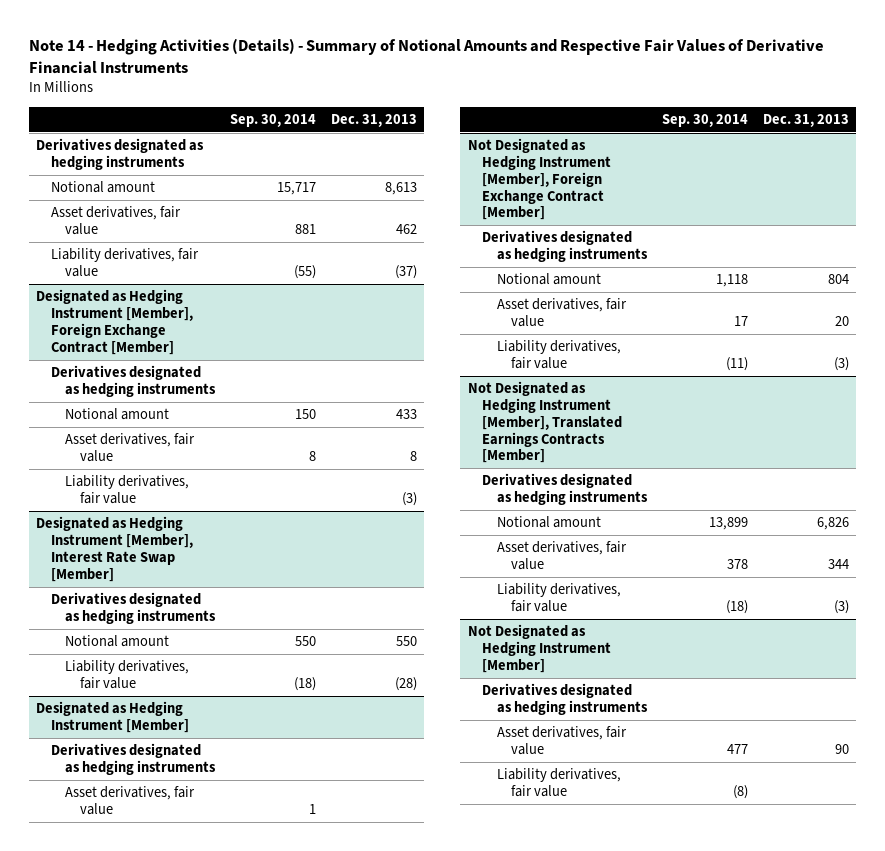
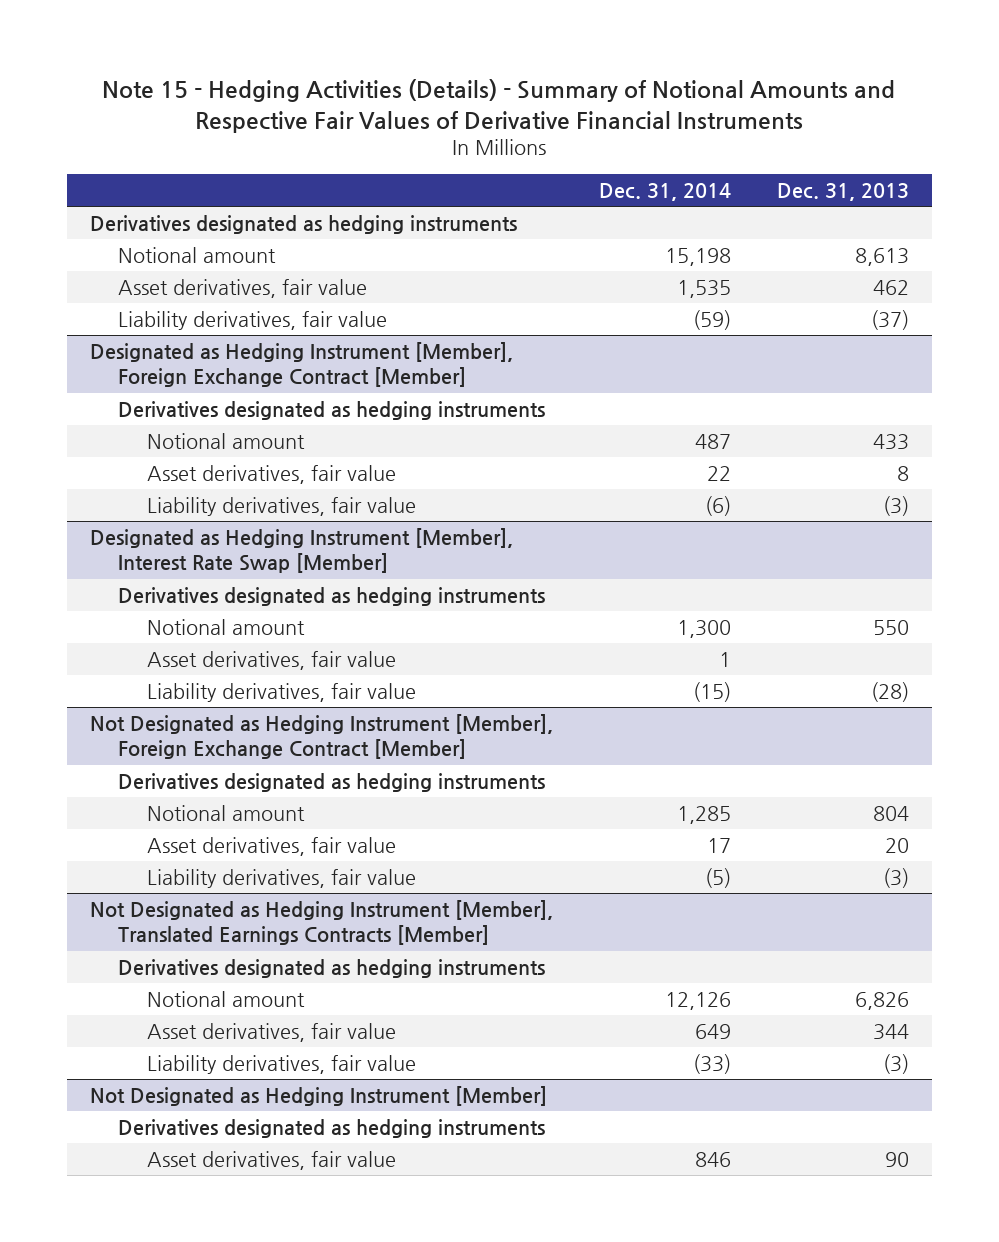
[28,37,824,75] Note 14 - Hedging Activities (Details) - Summary of Notional Amounts and Respective Fair Values of Derivative Financial Instruments -> [102,79,896,133] Note 15 - Hedging Activities (Details) - Summary of Notional Amounts and Respective Fair Values of Derivative Financial Instruments
[230,113,317,127] Sep. 30, 2014 -> none
none -> [598,182,731,201] Dec. 31, 2014
[36,701,189,734] Designated as Hedging Instrument [Member] -> none
[50,743,217,776] Derivatives designated as hedging instruments -> none
[65,660,190,690] Liability derivatives, fair value -> [146,683,416,703] Liability derivatives, fair value
[496,768,621,798] Liability derivatives, fair value -> none

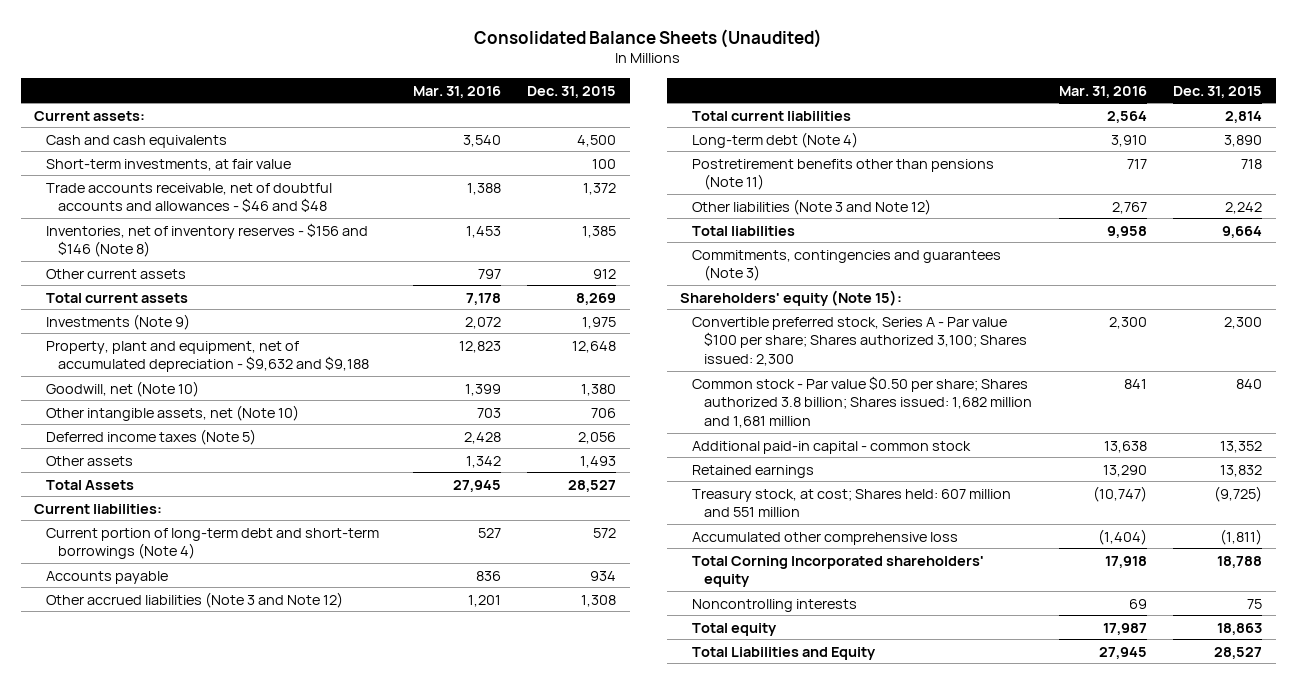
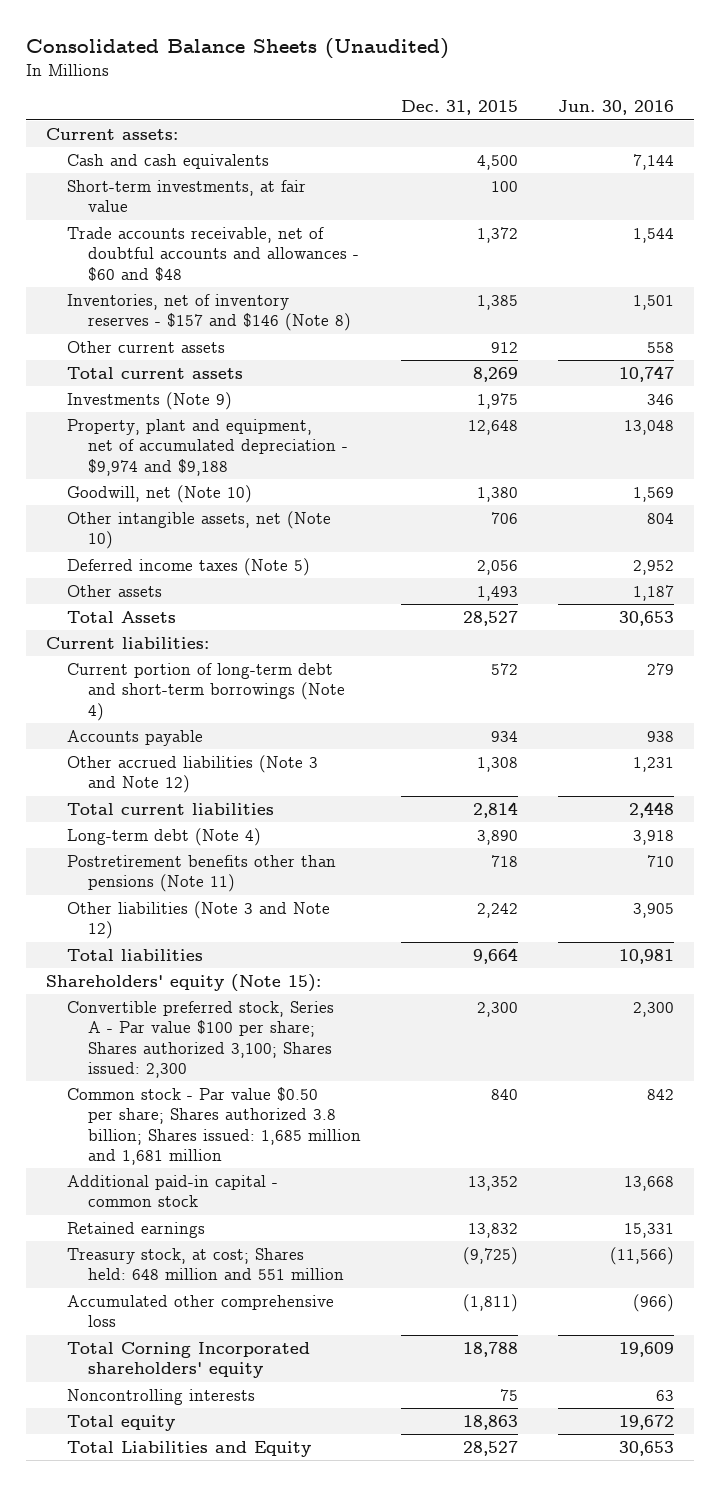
[412,85,501,98] Mar. 31, 2016 -> none
none -> [557,100,674,116] Jun. 30, 2016
[46,182,333,213] Trade accounts receivable, net of doubtful accounts and allowances - $46 and $48 -> [67,227,360,281] Trade accounts receivable, net of doubtful accounts and allowances - $60 and $48
[46,222,369,258] Inventories, net of inventory reserves - $156 and $146 (Note 8) -> [67,294,352,332] Inventories, net of inventory reserves - $157 and $146 (Note 8)
[46,340,370,373] Property, plant and equipment, net of accumulated depreciation - $9,632 and $9,188 -> [67,419,349,476] Property, plant and equipment, net of accumulated depreciation - $9,974 and $9,188
[692,249,1002,282] Commitments, contingencies and guarantees (Note 3) -> none
[692,375,1033,428] Common stock - Par value $0.50 per share; Shares authorized 3.8 billion; Shares issued: 1,682 million and 1,681 million -> [67,1087,362,1165] Common stock - Par value $0.50 per share; Shares authorized 3.8 billion; Shares issued: 1,685 million and 1,681 million
[692,488,1012,518] Treasury stock, at cost; Shares held: 607 million and 551 million -> [67,1248,345,1281] Treasury stock, at cost; Shares held: 648 million and 551 million

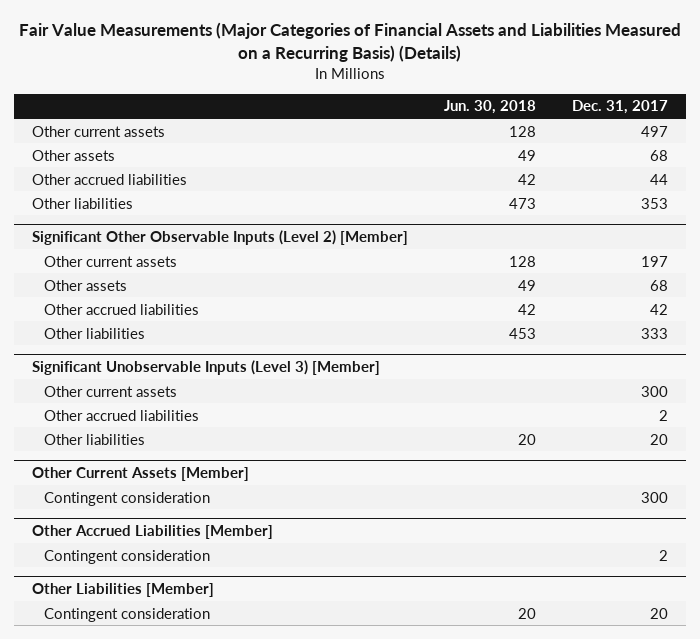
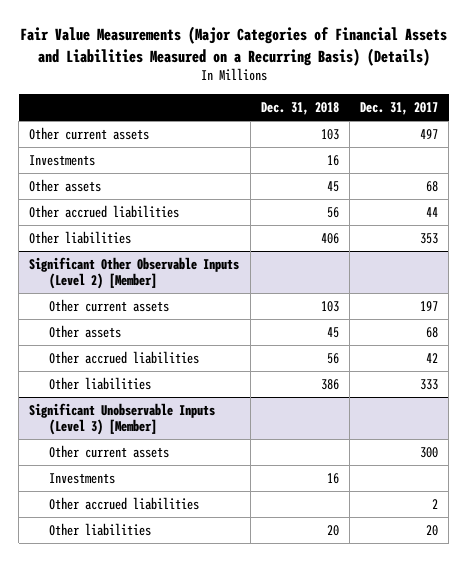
[443,100,536,115] Jun. 30, 2018 -> none
none -> [260,101,339,115] Dec. 31, 2018
none -> [29,154,96,166] Investments
none -> [49,472,116,484] Investments
[31,466,249,481] Other Current Assets [Member] -> none
[43,491,210,506] Contingent consideration -> none
[31,524,273,539] Other Accrued Liabilities [Member] -> none
[43,549,210,564] Contingent consideration -> none
[31,582,214,597] Other Liabilities [Member] -> none
[43,607,210,622] Contingent consideration -> none

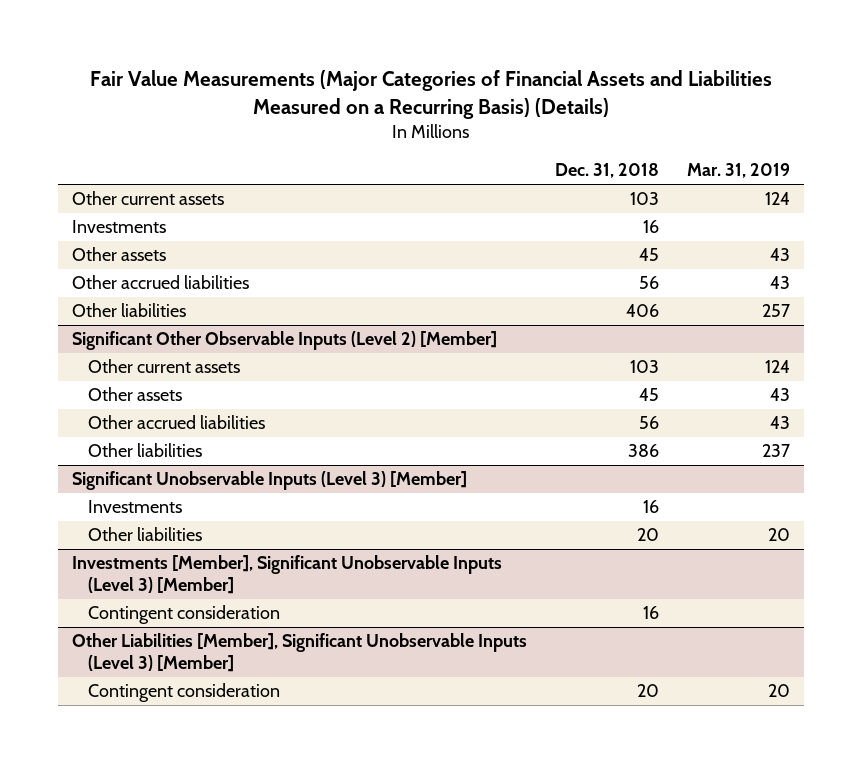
[360,101,439,115] Dec. 31, 2017 -> none
none -> [687,163,791,179] Mar. 31, 2019
[49,444,170,458] Other current assets -> none
[49,496,200,510] Other accrued liabilities -> none
none -> [71,555,502,595] Investments [Member], Significant Unobservable Inputs (Level 3) [Member]
none -> [88,605,281,625] Contingent consideration
none -> [71,633,527,673] Other Liabilities [Member], Significant Unobservable Inputs (Level 3) [Member]
none -> [88,683,281,703] Contingent consideration

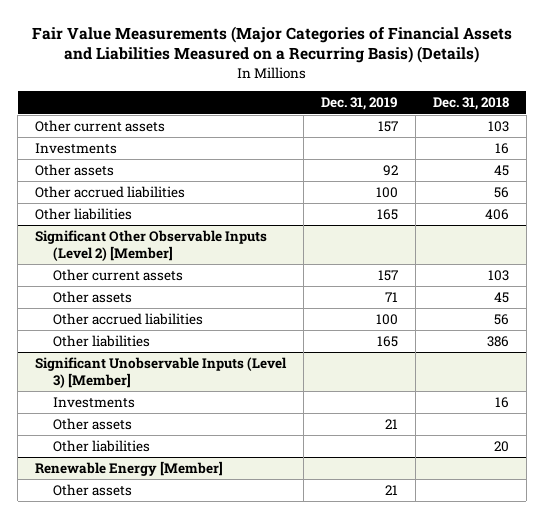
[687,163,791,179] Mar. 31, 2019 -> none
none -> [321,97,399,111] Dec. 31, 2019
none -> [52,418,132,431] Other assets
[71,555,502,595] Investments [Member], Significant Unobservable Inputs (Level 3) [Member] -> none
[88,605,281,625] Contingent consideration -> none
[71,633,527,673] Other Liabilities [Member], Significant Unobservable Inputs (Level 3) [Member] -> none
[88,683,281,703] Contingent consideration -> none
none -> [35,461,224,477] Renewable Energy [Member]
none -> [52,484,132,497] Other assets

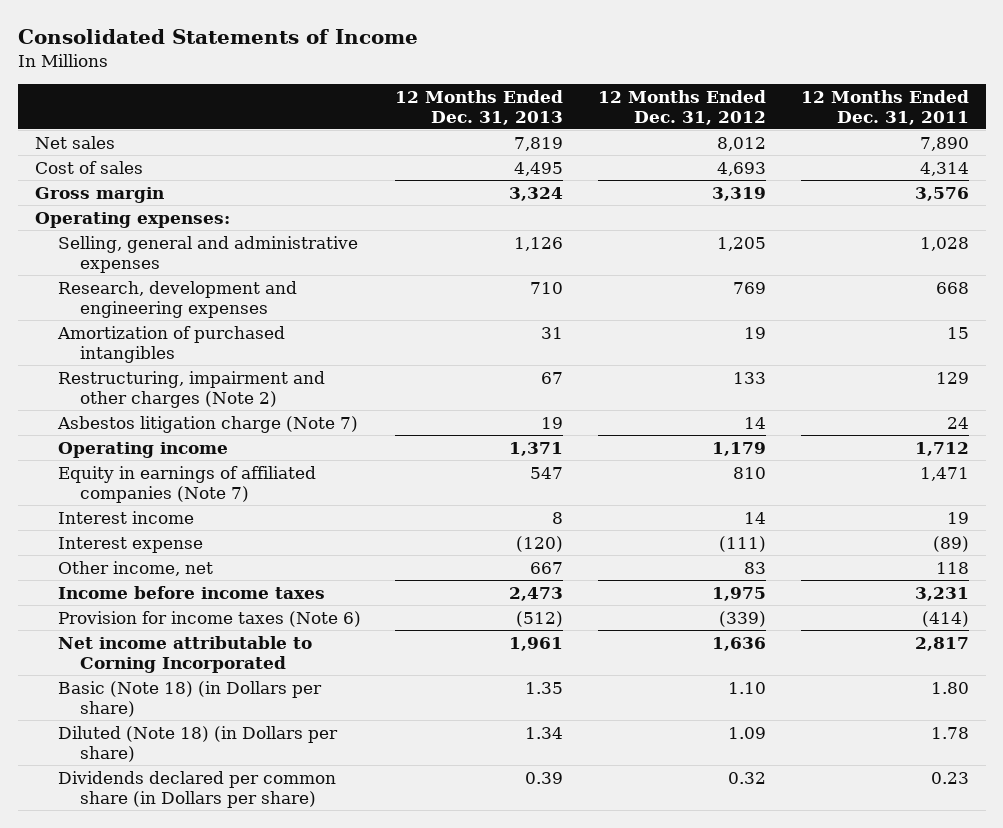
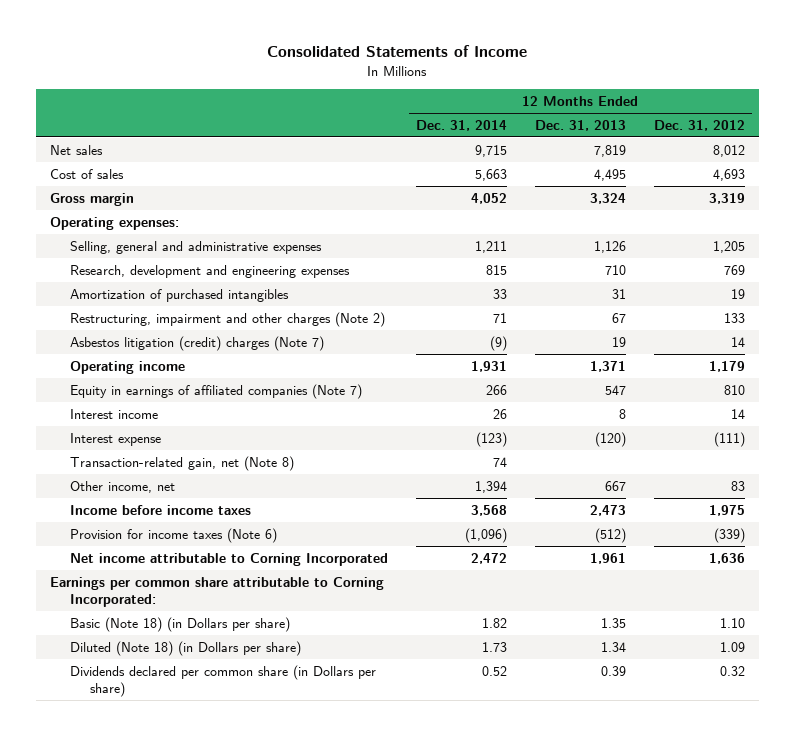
[800,89,969,125] 12 Months Ended Dec. 31, 2011 -> none
none -> [415,119,507,131] Dec. 31, 2014
[56,415,358,433] Asbestos litigation charge (Note 7) -> [69,335,324,351] Asbestos litigation (credit) charges (Note 7)
none -> [69,455,294,471] Transaction-related gain, net (Note 8)
none -> [49,576,384,607] Earnings per common share attributable to Corning Incorporated:

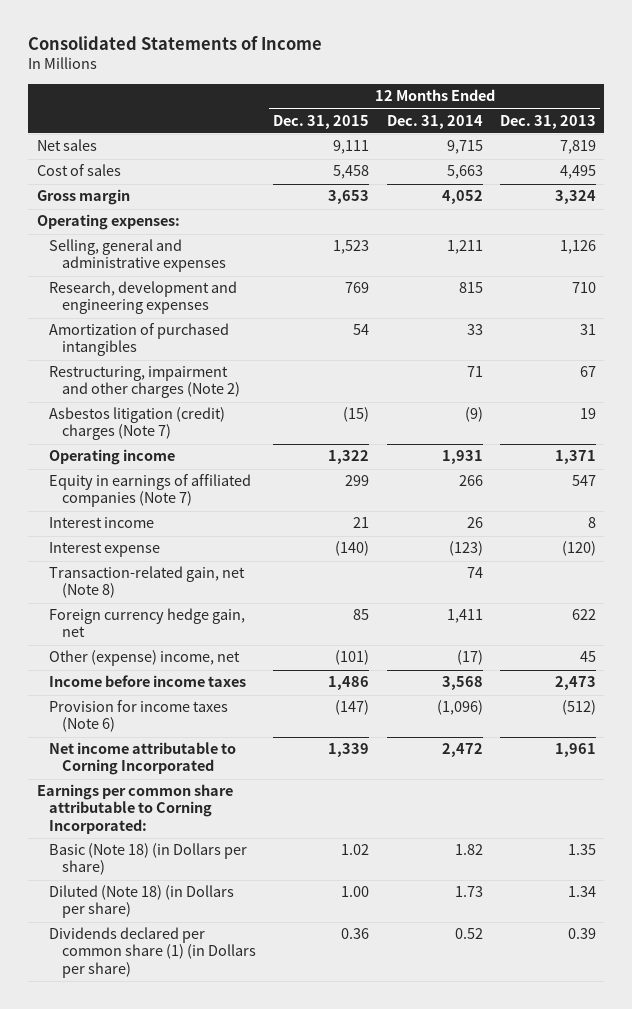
[653,119,745,131] Dec. 31, 2012 -> none
none -> [273,114,370,129] Dec. 31, 2015
none -> [49,608,246,638] Foreign currency hedge gain, net
[69,480,175,493] Other income, net -> [49,650,241,667] Other (expense) income, net
[474,480,507,493] 1,394 -> [456,650,483,666] (17)
[604,480,626,491] 667 -> [579,651,596,663] 45
[69,664,376,697] Dividends declared per common share (in Dollars per share) -> [49,927,257,978] Dividends declared per common share (1) (in Dollars per share)

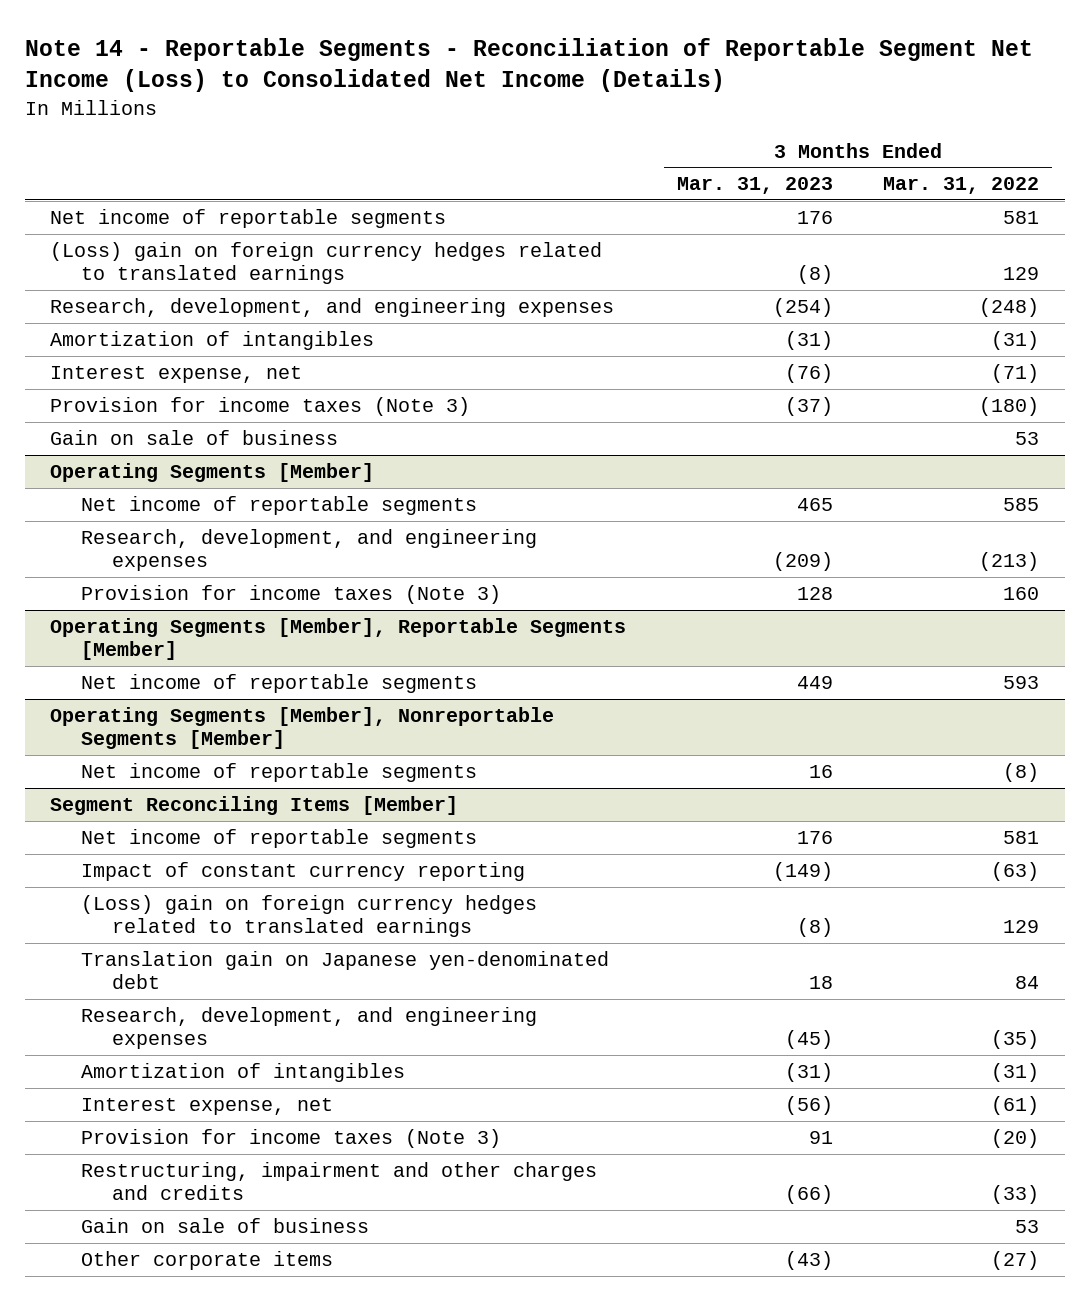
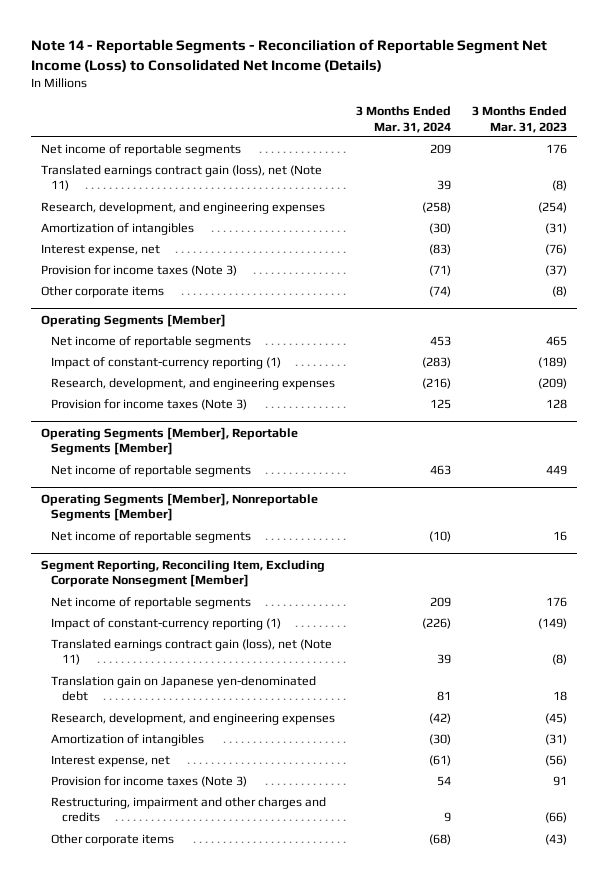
[883,177,1040,195] Mar. 31, 2022 -> none
none -> [356,105,452,133] 3 Months Ended Mar. 31, 2024
[50,241,603,285] (Loss) gain on foreign currency hedges related to translated earnings -> [41,164,323,192] Translated earnings contract gain (loss), net (Note 11)
[50,429,339,445] Gain on sale of business -> none
none -> [41,285,165,298] Other corporate items
none -> [51,356,282,369] Impact of constant-currency reporting (1)
[50,795,459,815] Segment Reconciling Items [Member] -> [41,559,326,588] Segment Reporting, Reconciling Item, Excluding Corporate Nonsegment [Member]
[81,861,526,881] Impact of constant currency reporting -> [51,617,282,630] Impact of constant-currency reporting (1)
[81,894,538,938] (Loss) gain on foreign currency hedges related to translated earnings -> [51,638,333,666] Translated earnings contract gain (loss), net (Note 11)
[81,1217,370,1233] Gain on sale of business -> none

